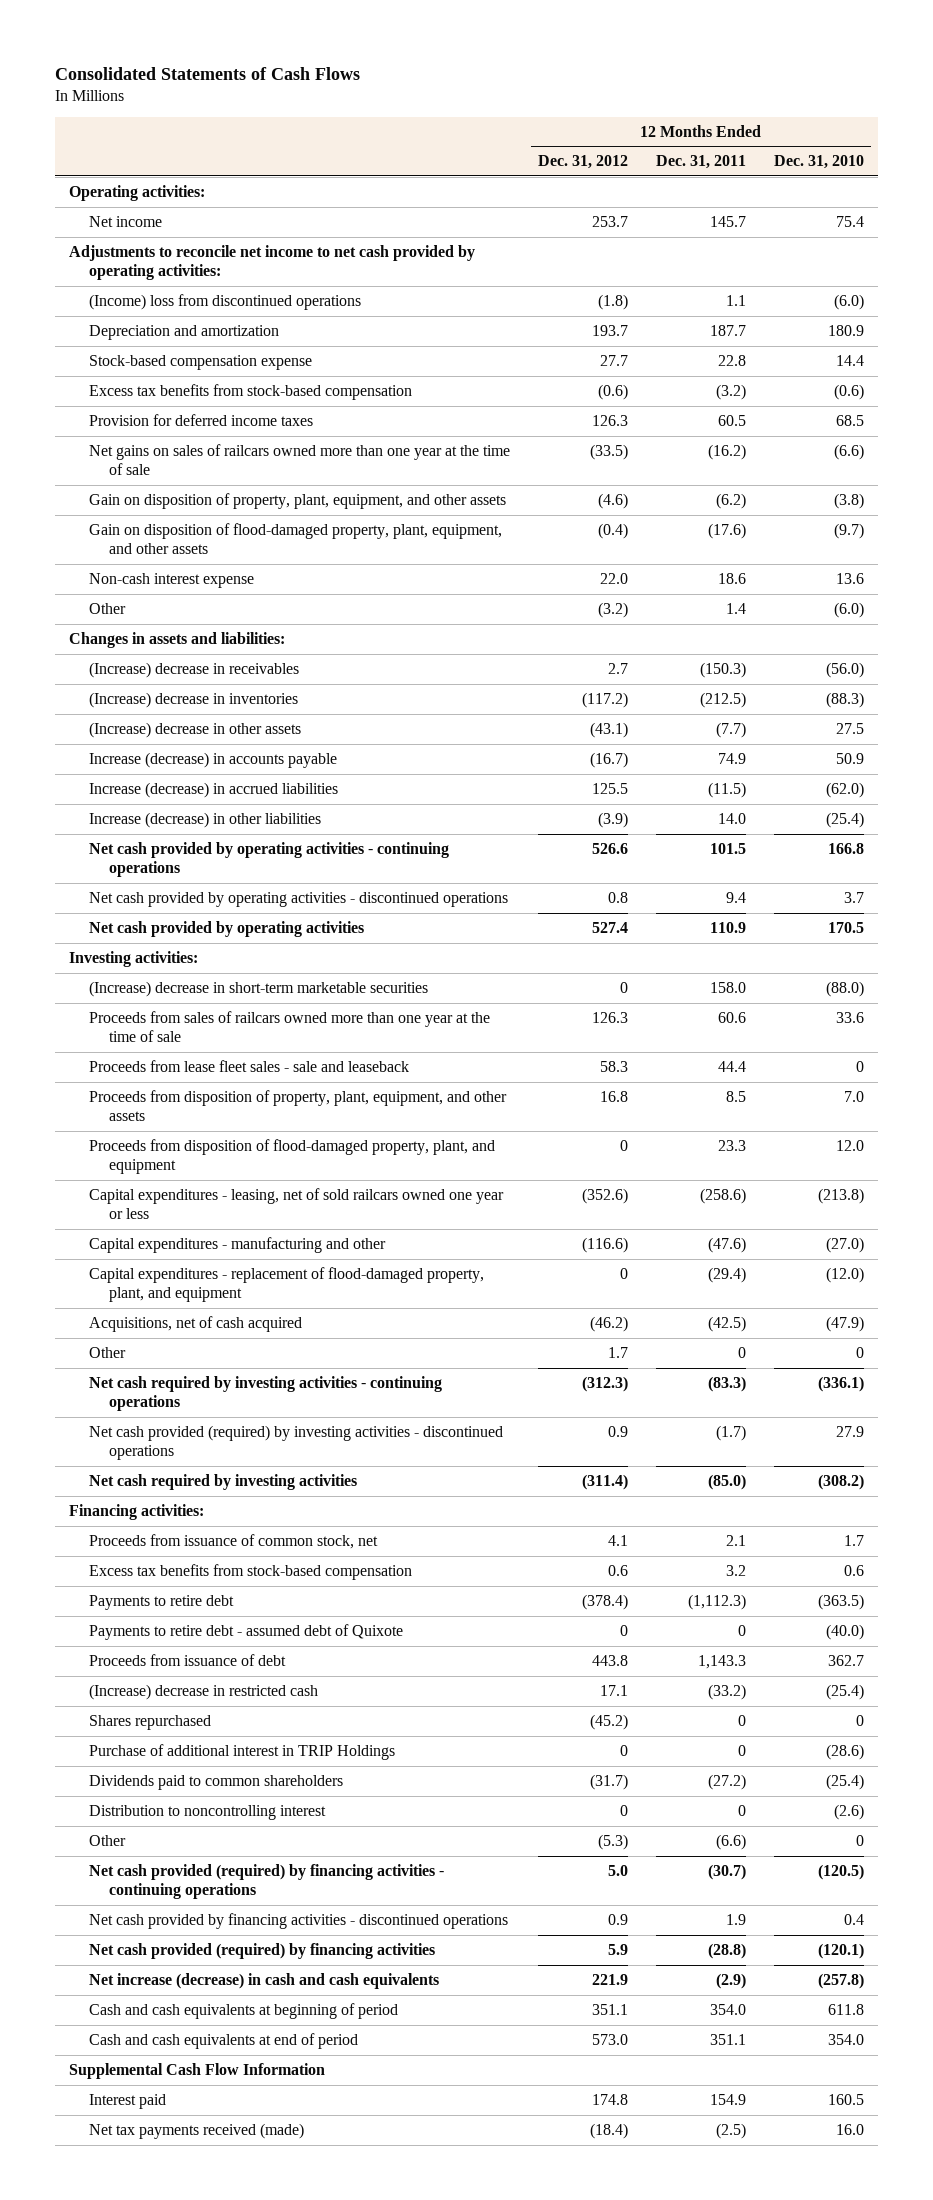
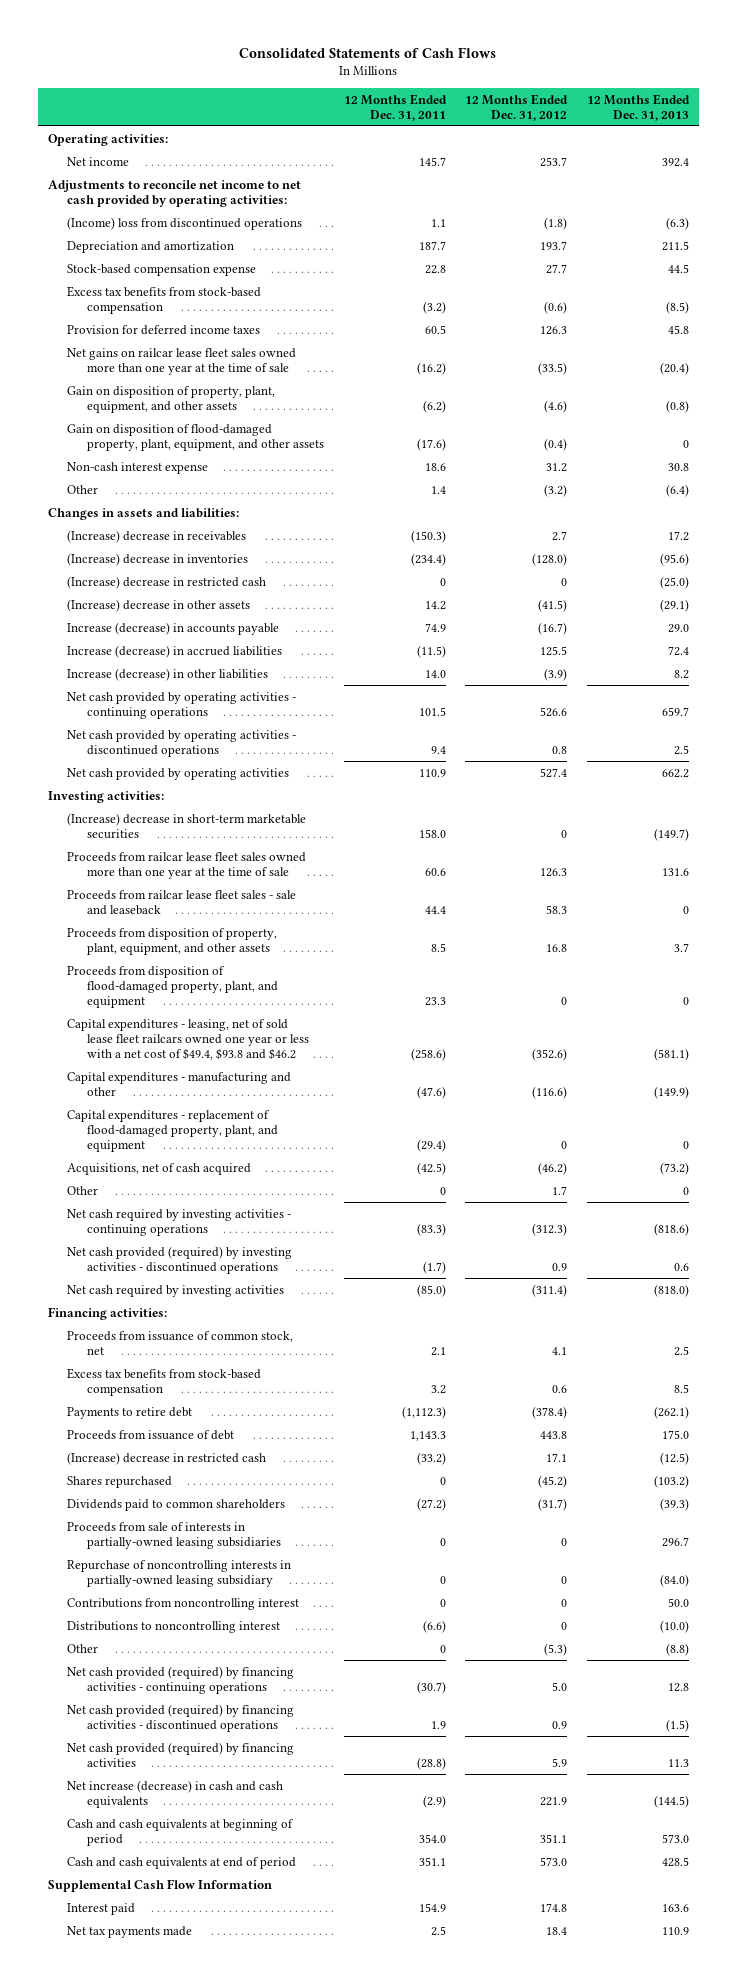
[773,155,864,170] Dec. 31, 2010 -> none
none -> [586,93,690,121] 12 Months Ended Dec. 31, 2013
[88,443,510,476] Net gains on sales of railcars owned more than one year at the time of sale -> [67,347,297,375] Net gains on railcar lease fleet sales owned more than one year at the time of sale
[599,572,628,584] 22.0 -> [546,462,568,472] 31.2
[581,691,628,708] (117.2) -> [532,552,568,566] (128.0)
[699,691,746,708] (212.5) -> [410,552,446,566] (234.4)
none -> [67,575,267,589] (Increase) decrease in restricted cash
[589,721,628,738] (43.1) -> [538,598,568,612] (41.5)
[715,721,746,738] (7.7) -> [424,600,446,610] 14.2
[88,1010,490,1043] Proceeds from sales of railcars owned more than one year at the time of sale -> [67,851,307,879] Proceeds from railcar lease fleet sales owned more than one year at the time of sale
[88,1059,409,1072] Proceeds from lease fleet sales - sale and leaseback -> [67,889,297,915] Proceeds from railcar lease fleet sales - sale and leaseback
[88,1187,504,1220] Capital expenditures - leasing, net of sold railcars owned one year or less -> [67,1018,309,1060] Capital expenditures - leasing, net of sold lease fleet railcars owned one year or less with a net cost of $49.4, $93.8 and $46.2
[88,1623,403,1640] Payments to retire debt - assumed debt of Quixote -> none
[88,1743,395,1760] Purchase of additional interest in TRIP Holdings -> none
none -> [67,1521,281,1549] Proceeds from sale of interests in partially-owned leasing subsidiaries
none -> [67,1559,292,1587] Repurchase of noncontrolling interests in partially-owned leasing subsidiary
none -> [67,1597,300,1610] Contributions from noncontrolling interest
[88,1804,326,1820] Distribution to noncontrolling interest -> [67,1620,281,1633] Distributions to noncontrolling interest
[737,1804,746,1816] 0 -> [422,1619,446,1633] (6.6)
[715,1833,746,1850] (6.6) -> [439,1644,446,1653] 0
[88,1912,508,1929] Net cash provided by financing activities - discontinued operations -> [67,1703,295,1732] Net cash provided (required) by financing activities - discontinued operations
[88,2122,304,2139] Net tax payments received (made) -> [67,1925,193,1938] Net tax payments made
[589,2122,628,2139] (18.4) -> [546,1926,568,1935] 18.4
[715,2122,746,2139] (2.5) -> [430,1925,446,1936] 2.5

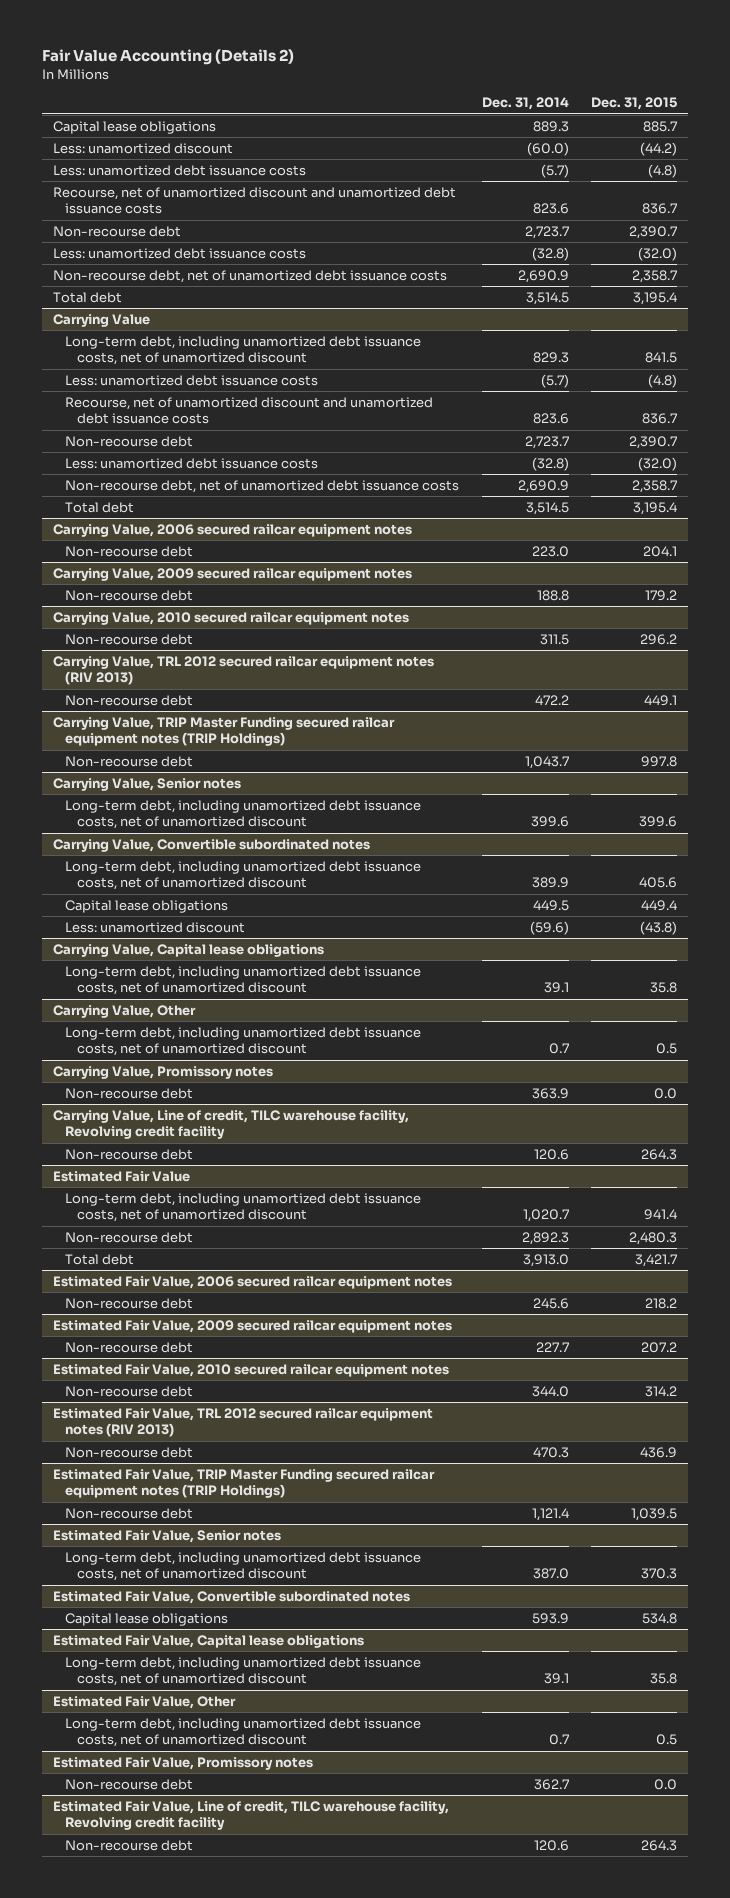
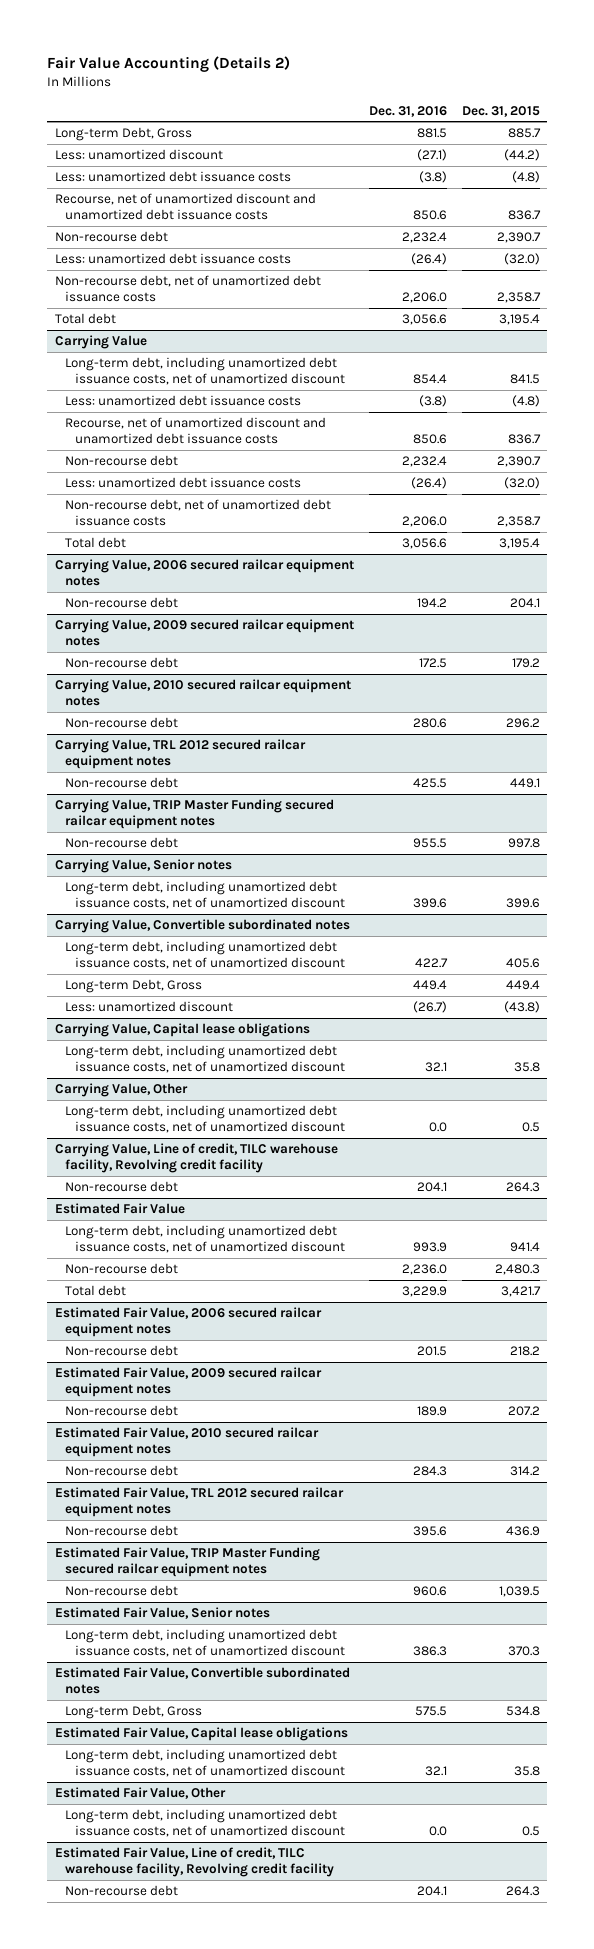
[481,97,569,111] Dec. 31, 2014 -> none
none -> [368,105,447,117] Dec. 31, 2016
[52,120,216,134] Capital lease obligations -> [54,127,192,142] Long-term Debt, Gross
[52,655,434,686] Carrying Value, TRL 2012 secured railcar equipment notes (RIV 2013) -> [54,739,306,770] Carrying Value, TRL 2012 secured railcar equipment notes
[52,716,395,747] Carrying Value, TRIP Master Funding secured railcar equipment notes (TRIP Holdings) -> [54,799,334,830] Carrying Value, TRIP Master Funding secured railcar equipment notes
[64,899,228,913] Capital lease obligations -> [64,979,202,994] Long-term Debt, Gross
[52,1065,273,1079] Carrying Value, Promissory notes -> none
[64,1087,193,1099] Non-recourse debt -> none
[52,1407,433,1438] Estimated Fair Value, TRL 2012 secured railcar equipment notes (RIV 2013) -> [54,1487,344,1518] Estimated Fair Value, TRL 2012 secured railcar equipment notes
[52,1468,435,1499] Estimated Fair Value, TRIP Master Funding secured railcar equipment notes (TRIP Holdings) -> [54,1547,320,1578] Estimated Fair Value, TRIP Master Funding secured railcar equipment notes
[64,1612,228,1626] Capital lease obligations -> [64,1705,202,1720] Long-term Debt, Gross
[52,1756,313,1770] Estimated Fair Value, Promissory notes -> none
[64,1778,193,1790] Non-recourse debt -> none

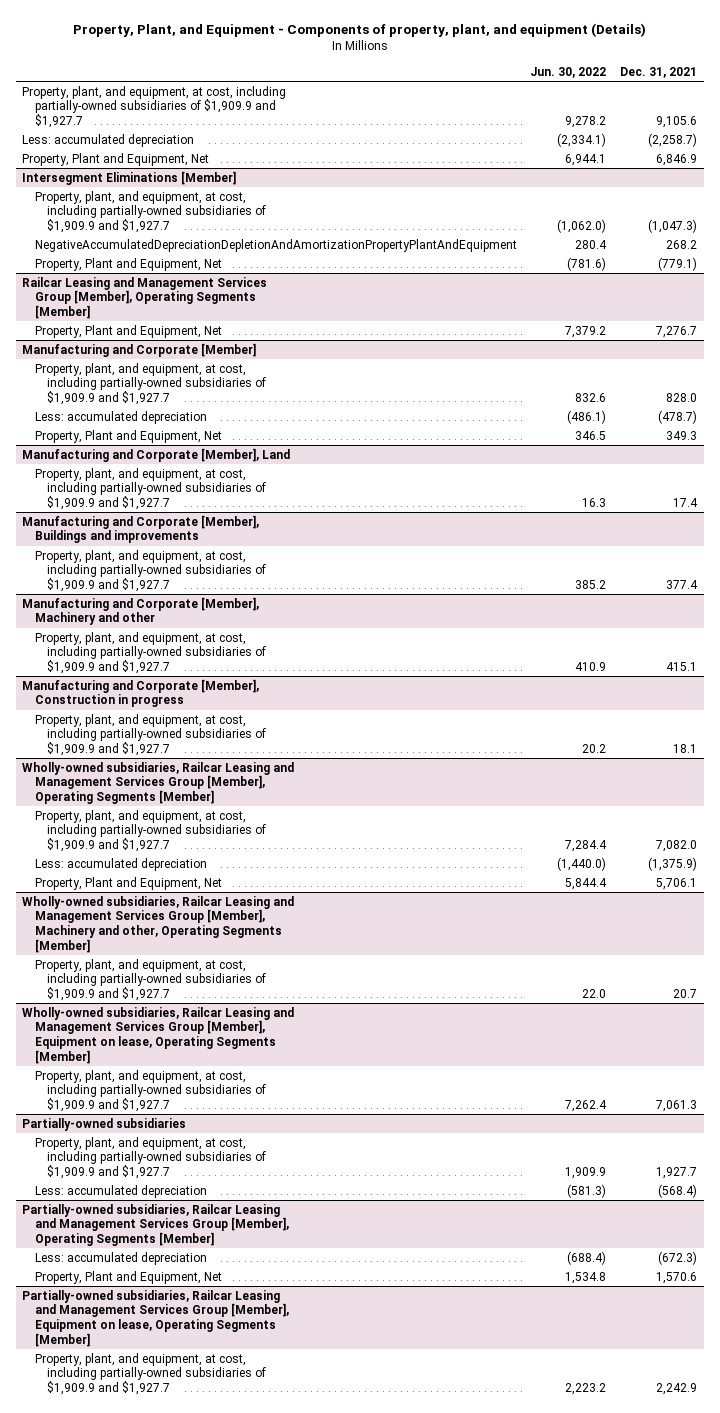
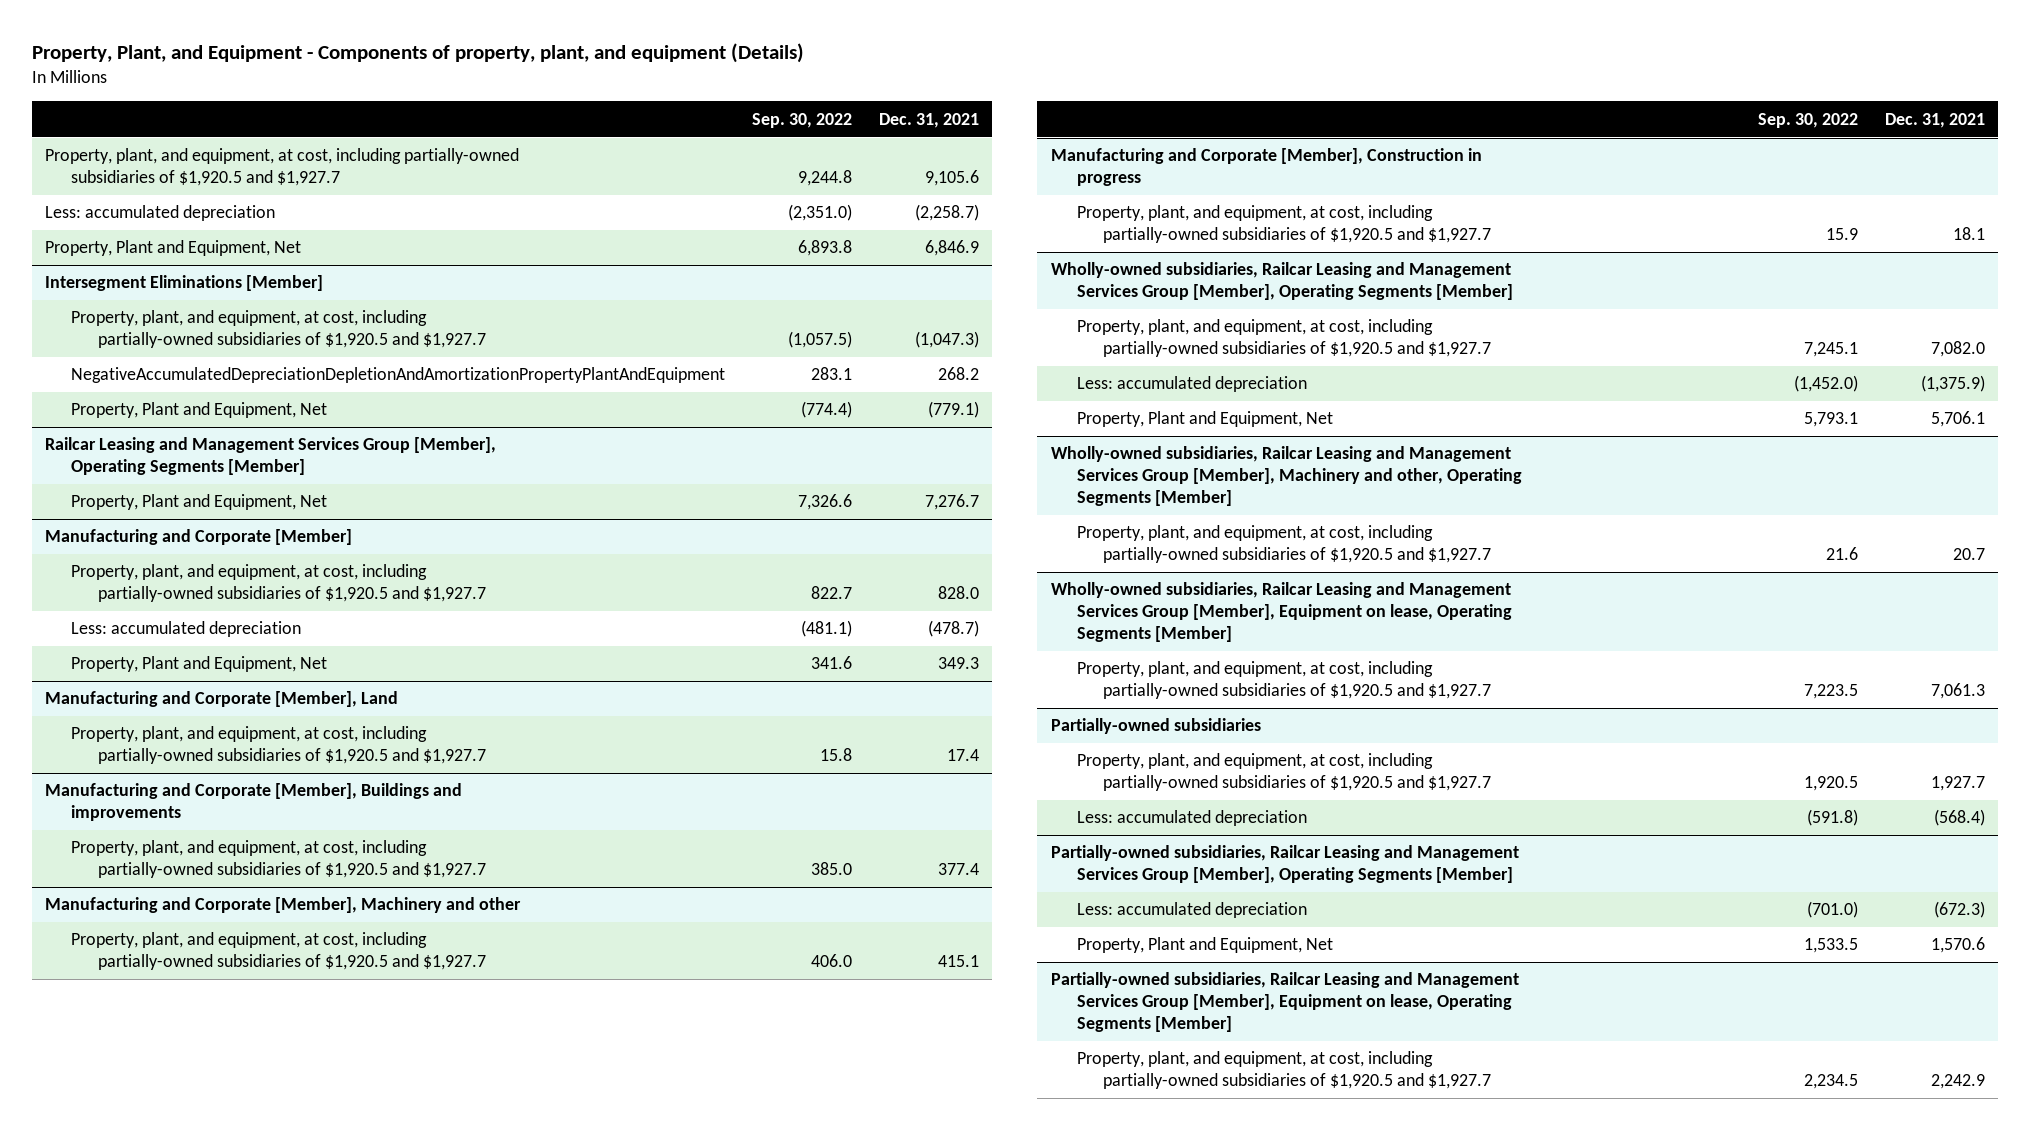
[530,66,607,78] Jun. 30, 2022 -> none
none -> [752,112,853,128] Sep. 30, 2022
[22,85,287,129] Property, plant, and equipment, at cost, including partially-owned subsidiaries of $1,909.9 and $1,927.7 -> [45,148,520,187] Property, plant, and equipment, at cost, including partially-owned subsidiaries of $1,920.5 and $1,927.7
[34,190,266,234] Property, plant, and equipment, at cost, including partially-owned subsidiaries of $1,909.9 and $1,927.7 -> [71,310,486,349] Property, plant, and equipment, at cost, including partially-owned subsidiaries of $1,920.5 and $1,927.7
[34,362,266,406] Property, plant, and equipment, at cost, including partially-owned subsidiaries of $1,909.9 and $1,927.7 -> [71,564,486,603] Property, plant, and equipment, at cost, including partially-owned subsidiaries of $1,920.5 and $1,927.7
[34,467,266,511] Property, plant, and equipment, at cost, including partially-owned subsidiaries of $1,909.9 and $1,927.7 -> [71,726,486,765] Property, plant, and equipment, at cost, including partially-owned subsidiaries of $1,920.5 and $1,927.7
[34,549,266,593] Property, plant, and equipment, at cost, including partially-owned subsidiaries of $1,909.9 and $1,927.7 -> [71,840,486,879] Property, plant, and equipment, at cost, including partially-owned subsidiaries of $1,920.5 and $1,927.7
[34,631,266,675] Property, plant, and equipment, at cost, including partially-owned subsidiaries of $1,909.9 and $1,927.7 -> [71,932,486,971] Property, plant, and equipment, at cost, including partially-owned subsidiaries of $1,920.5 and $1,927.7
[34,713,266,757] Property, plant, and equipment, at cost, including partially-owned subsidiaries of $1,909.9 and $1,927.7 -> [1076,205,1492,244] Property, plant, and equipment, at cost, including partially-owned subsidiaries of $1,920.5 and $1,927.7
[34,809,266,853] Property, plant, and equipment, at cost, including partially-owned subsidiaries of $1,909.9 and $1,927.7 -> [1076,319,1492,358] Property, plant, and equipment, at cost, including partially-owned subsidiaries of $1,920.5 and $1,927.7
[34,958,266,1002] Property, plant, and equipment, at cost, including partially-owned subsidiaries of $1,909.9 and $1,927.7 -> [1076,525,1492,564] Property, plant, and equipment, at cost, including partially-owned subsidiaries of $1,920.5 and $1,927.7
[34,1069,266,1113] Property, plant, and equipment, at cost, including partially-owned subsidiaries of $1,909.9 and $1,927.7 -> [1076,661,1492,700] Property, plant, and equipment, at cost, including partially-owned subsidiaries of $1,920.5 and $1,927.7
[34,1136,266,1180] Property, plant, and equipment, at cost, including partially-owned subsidiaries of $1,909.9 and $1,927.7 -> [1076,753,1492,792] Property, plant, and equipment, at cost, including partially-owned subsidiaries of $1,920.5 and $1,927.7
[34,1352,266,1396] Property, plant, and equipment, at cost, including partially-owned subsidiaries of $1,909.9 and $1,927.7 -> [1076,1051,1492,1090] Property, plant, and equipment, at cost, including partially-owned subsidiaries of $1,920.5 and $1,927.7

